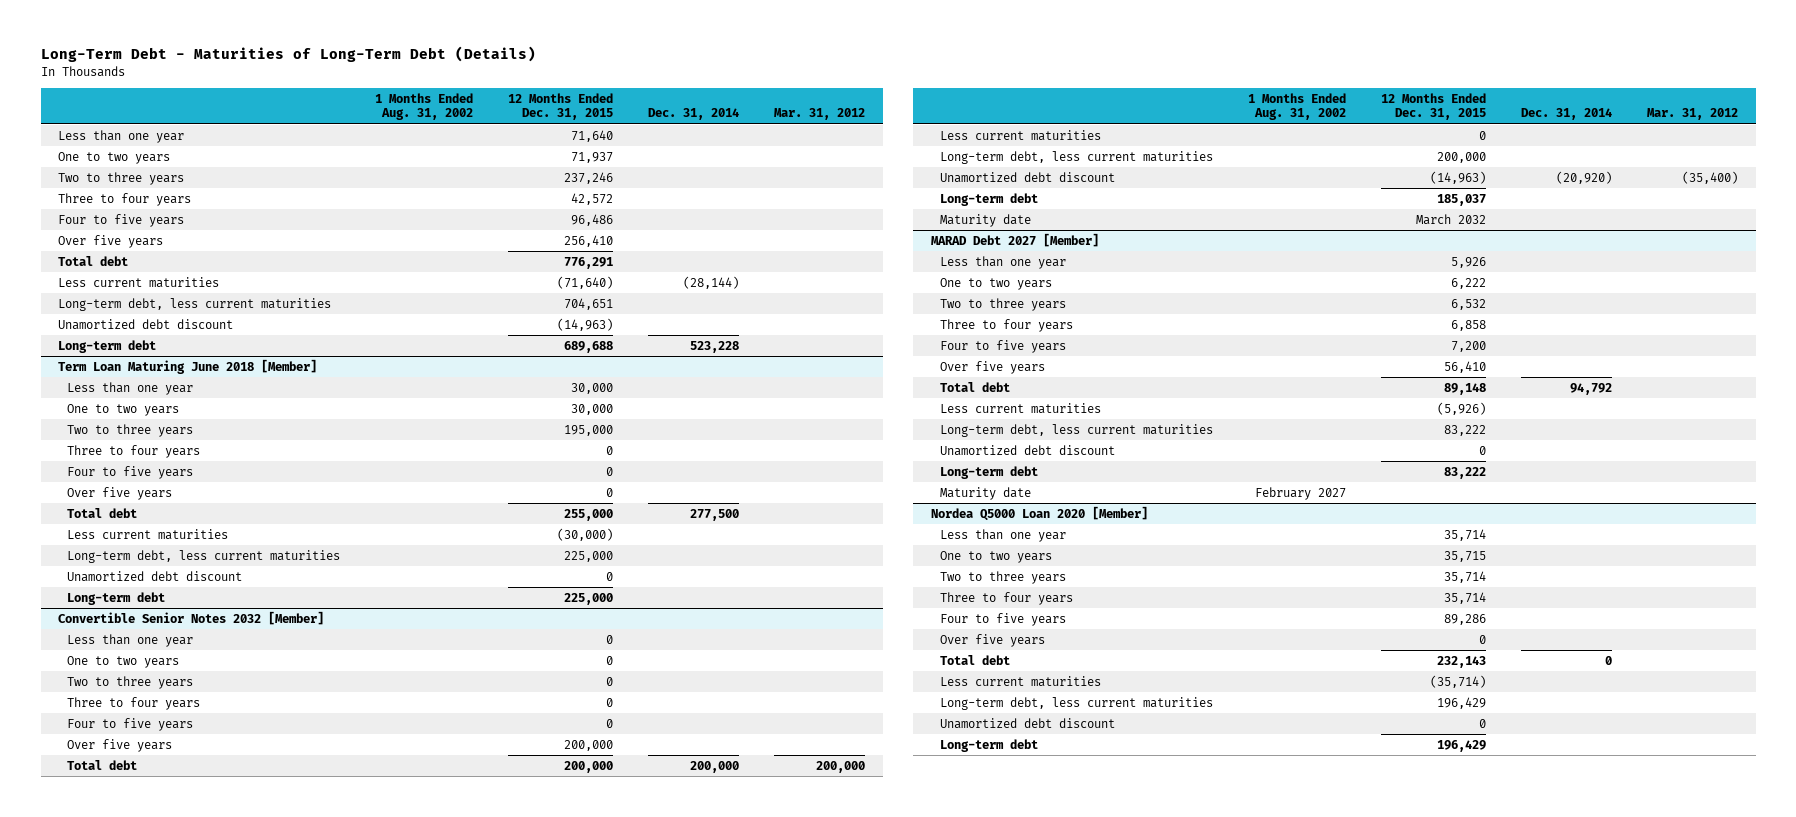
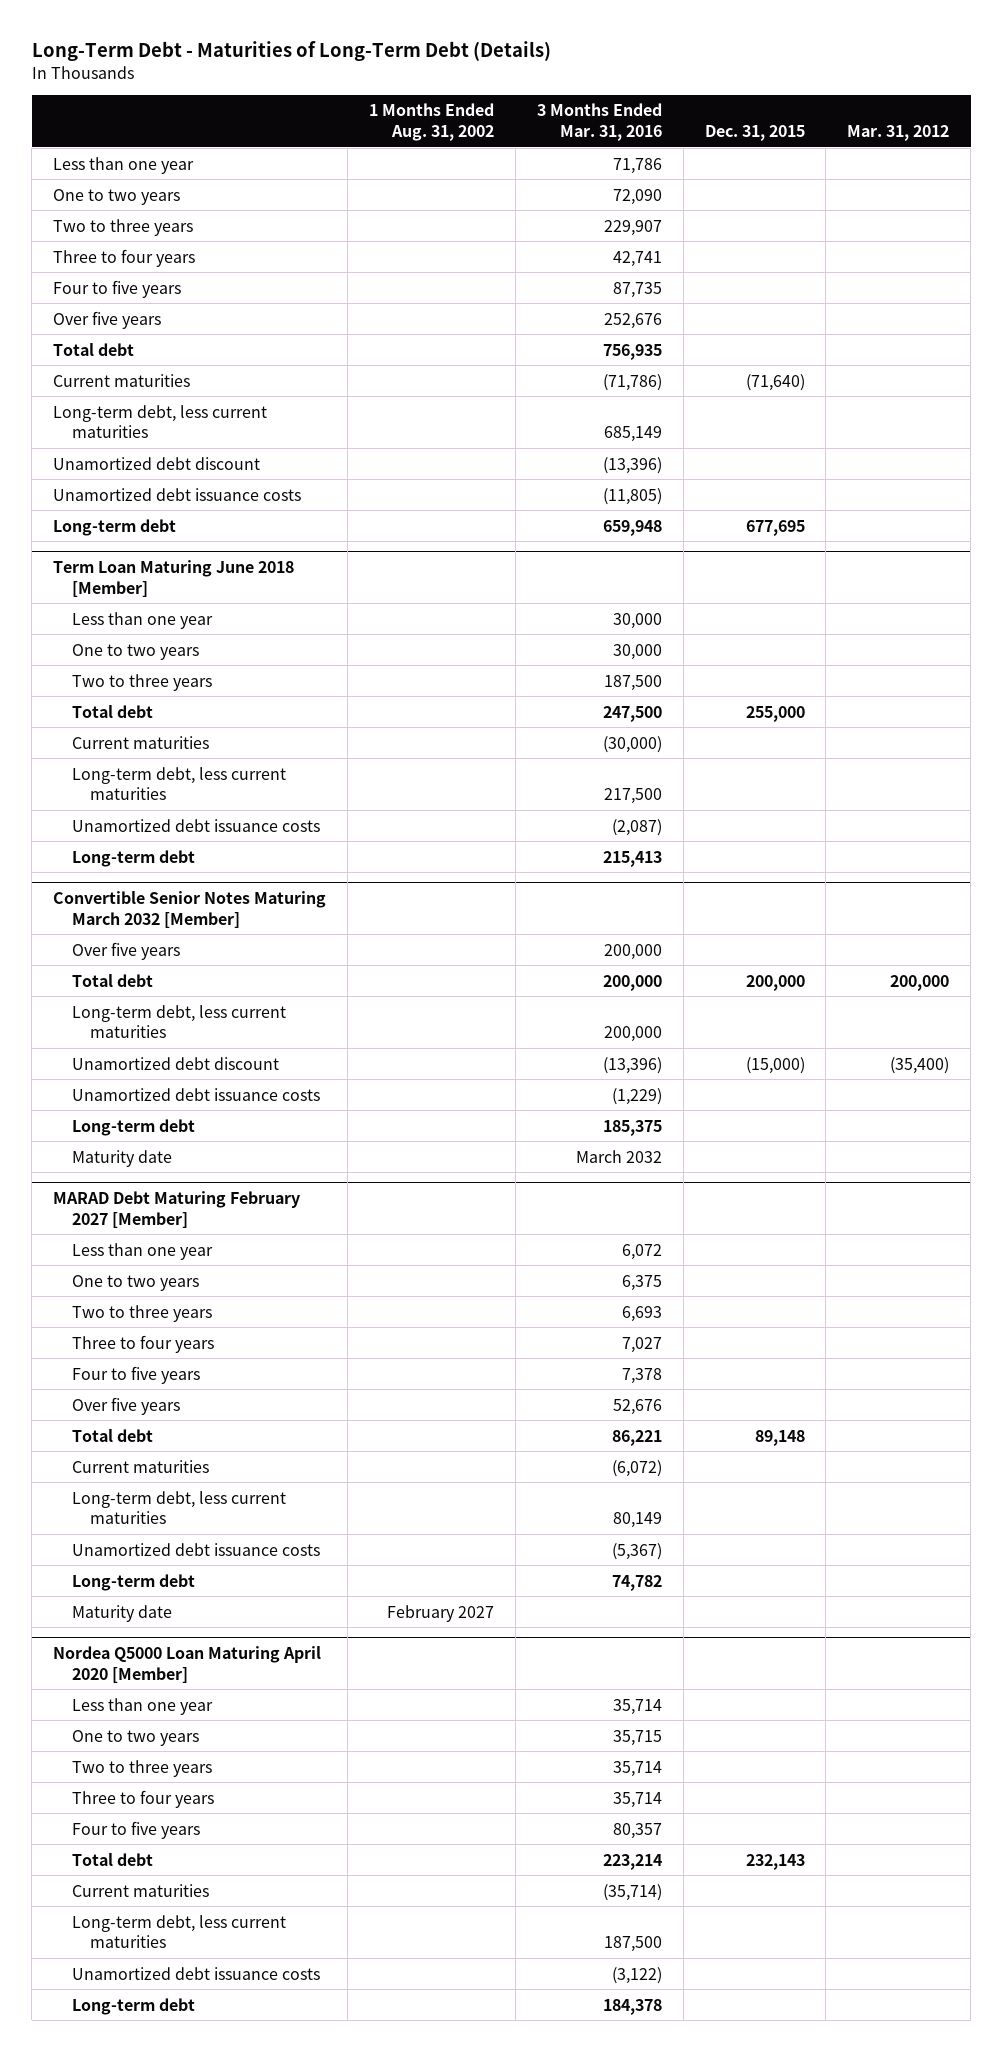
[508,92,614,121] 12 Months Ended Dec. 31, 2015 -> none
[648,108,740,121] Dec. 31, 2014 -> none
none -> [536,103,662,141] 3 Months Ended Mar. 31, 2016
none -> [704,124,805,141] Dec. 31, 2015
[58,276,220,288] Less current maturities -> [53,373,191,387] Current maturities
none -> [53,487,302,501] Unamortized debt issuance costs
[67,444,201,458] Three to four years -> none
[67,465,194,479] Four to five years -> none
[67,486,173,500] Over five years -> none
[67,528,229,540] Less current maturities -> [71,735,209,749] Current maturities
[67,570,243,582] Unamortized debt discount -> none
none -> [71,818,320,832] Unamortized debt issuance costs
[67,633,194,647] Less than one year -> none
[67,655,180,668] One to two years -> none
[67,675,194,689] Two to three years -> none
[67,696,201,710] Three to four years -> none
[67,717,194,731] Four to five years -> none
[58,610,325,625] Convertible Senior Notes 2032 [Member] -> [53,890,327,928] Convertible Senior Notes Maturing March 2032 [Member]
[939,129,1101,141] Less current maturities -> none
none -> [71,1087,320,1101] Unamortized debt issuance costs
[930,232,1099,247] MARAD Debt 2027 [Member] -> [53,1190,301,1228] MARAD Debt Maturing February 2027 [Member]
[939,402,1101,414] Less current maturities -> [71,1459,209,1473] Current maturities
[939,444,1115,456] Unamortized debt discount -> none
none -> [71,1542,320,1556] Unamortized debt issuance costs
[930,505,1148,521] Nordea Q5000 Loan 2020 [Member] -> [53,1645,322,1683] Nordea Q5000 Loan Maturing April 2020 [Member]
[939,633,1045,647] Over five years -> none
[939,675,1101,687] Less current maturities -> [71,1883,209,1897] Current maturities
[939,717,1115,729] Unamortized debt discount -> none
none -> [71,1966,320,1980] Unamortized debt issuance costs

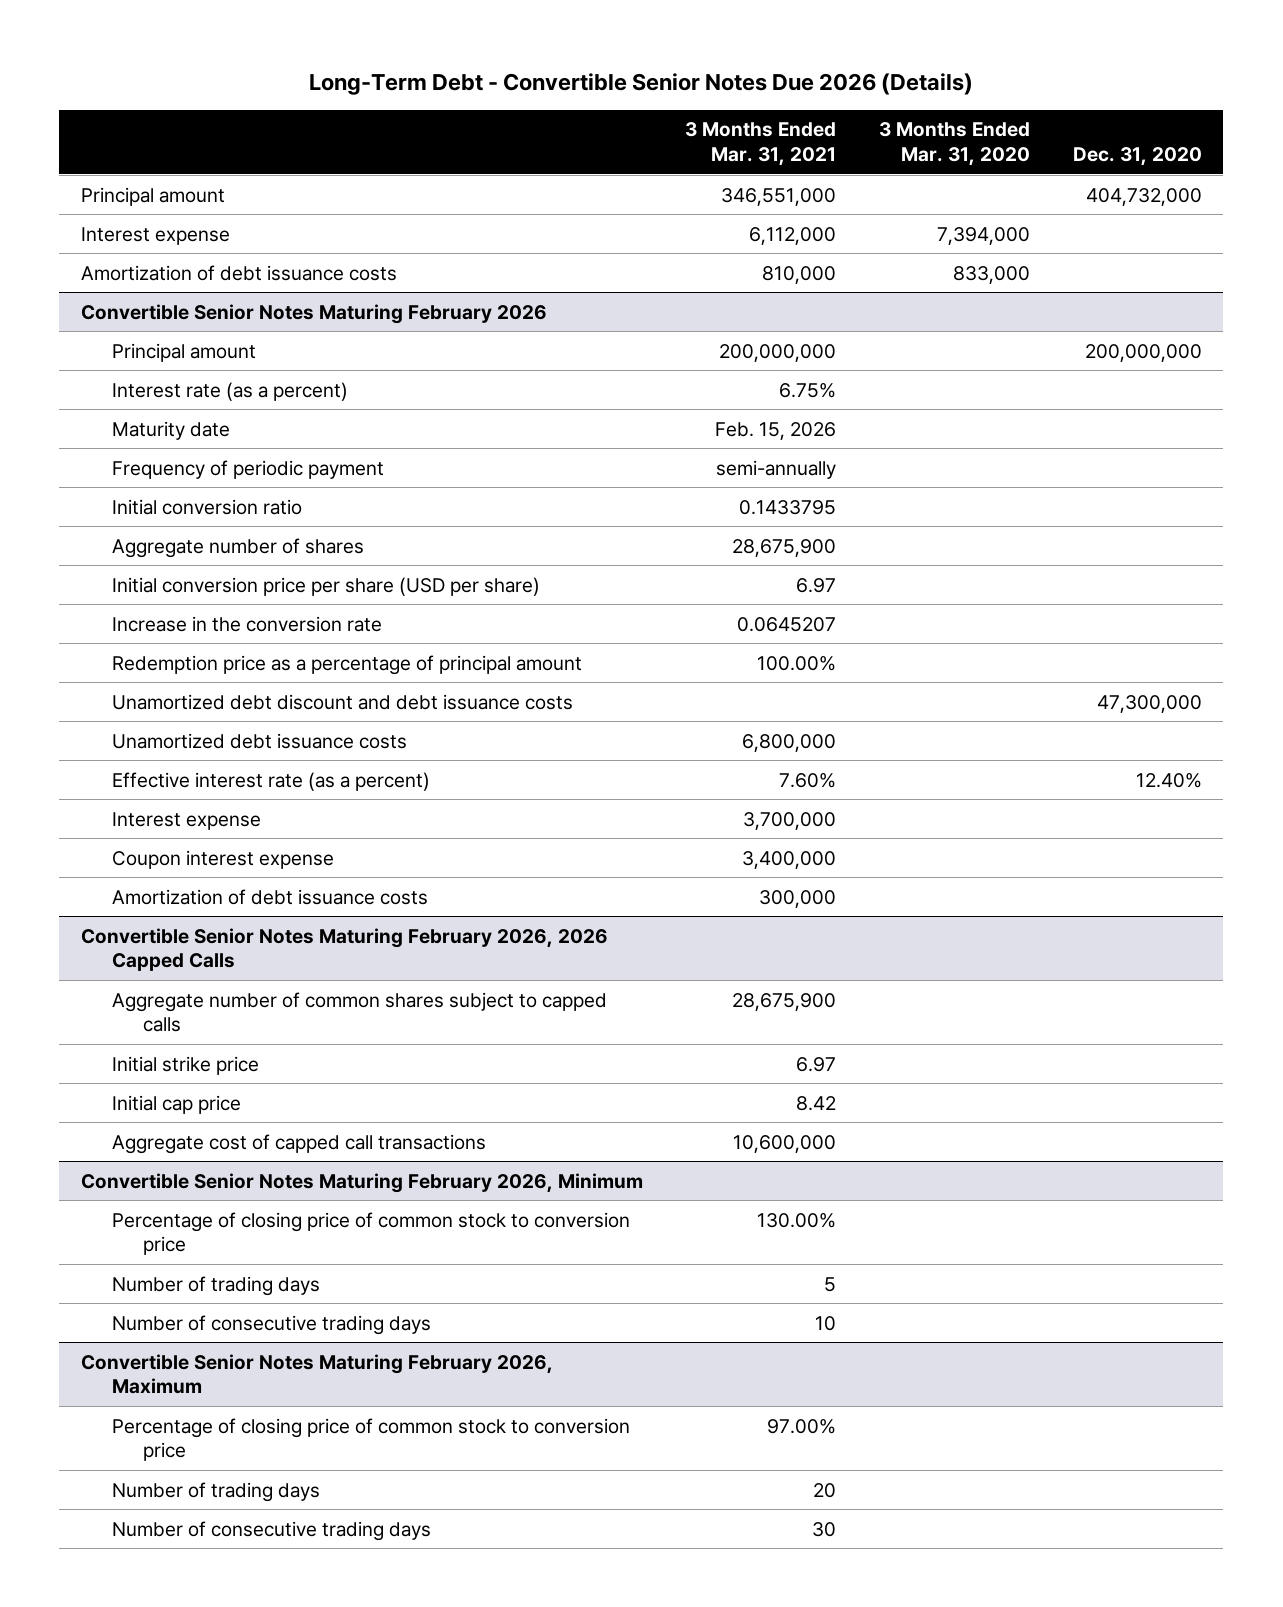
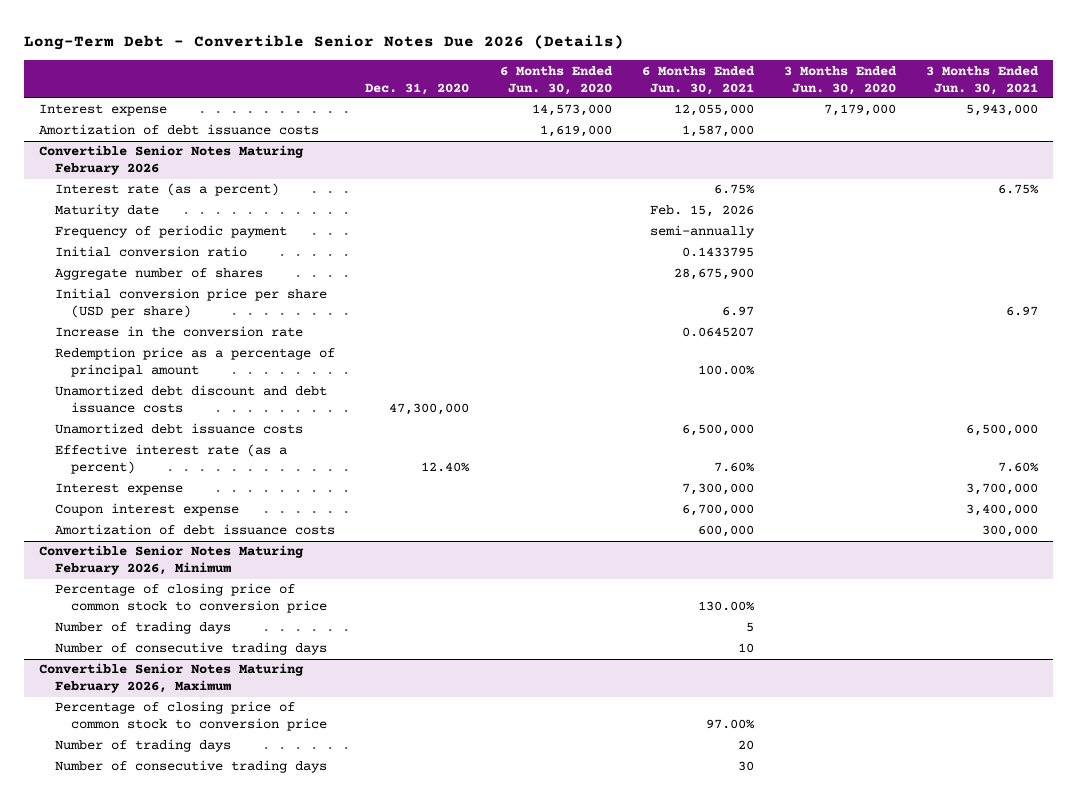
[685,122,837,167] 3 Months Ended Mar. 31, 2021 -> none
[879,122,1031,167] 3 Months Ended Mar. 31, 2020 -> none
none -> [499,65,613,95] 6 Months Ended Jun. 30, 2020
none -> [641,65,755,95] 6 Months Ended Jun. 30, 2021
none -> [783,65,897,95] 3 Months Ended Jun. 30, 2020
none -> [926,65,1040,95] 3 Months Ended Jun. 30, 2021
[80,186,225,206] Principal amount -> none
[111,342,256,362] Principal amount -> none
[80,927,608,972] Convertible Senior Notes Maturing February 2026, 2026 Capped Calls -> none
[111,991,607,1033] Aggregate number of common shares subject to capped calls -> none
[111,1055,259,1075] Initial strike price -> none
[111,1094,241,1114] Initial cap price -> none
[111,1133,486,1154] Aggregate cost of capped call transactions -> none

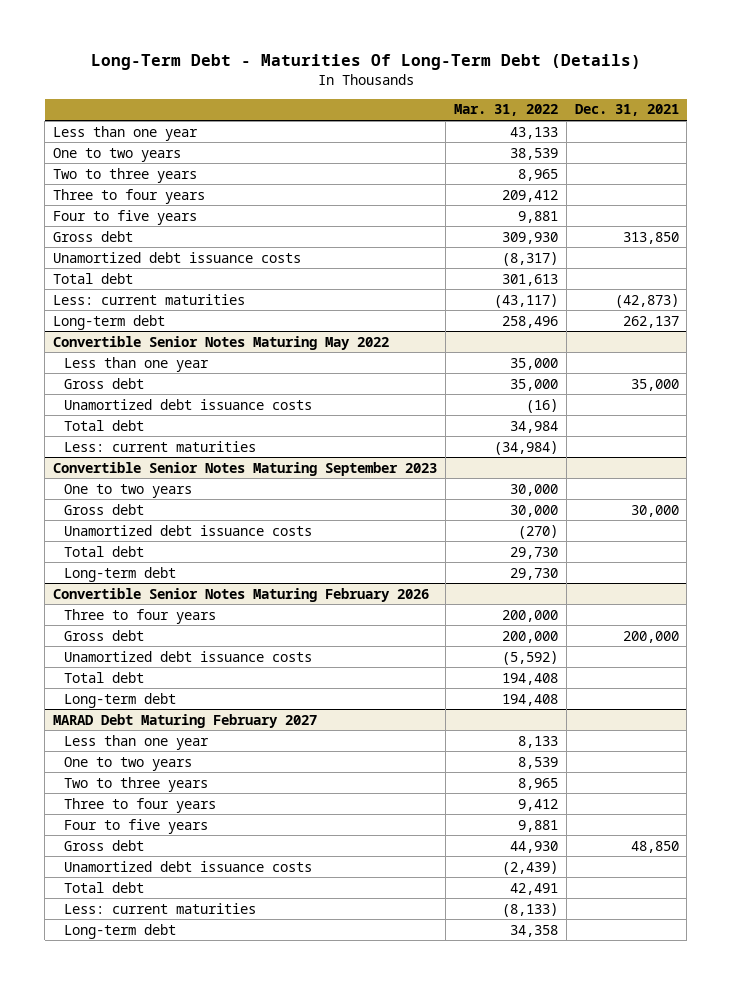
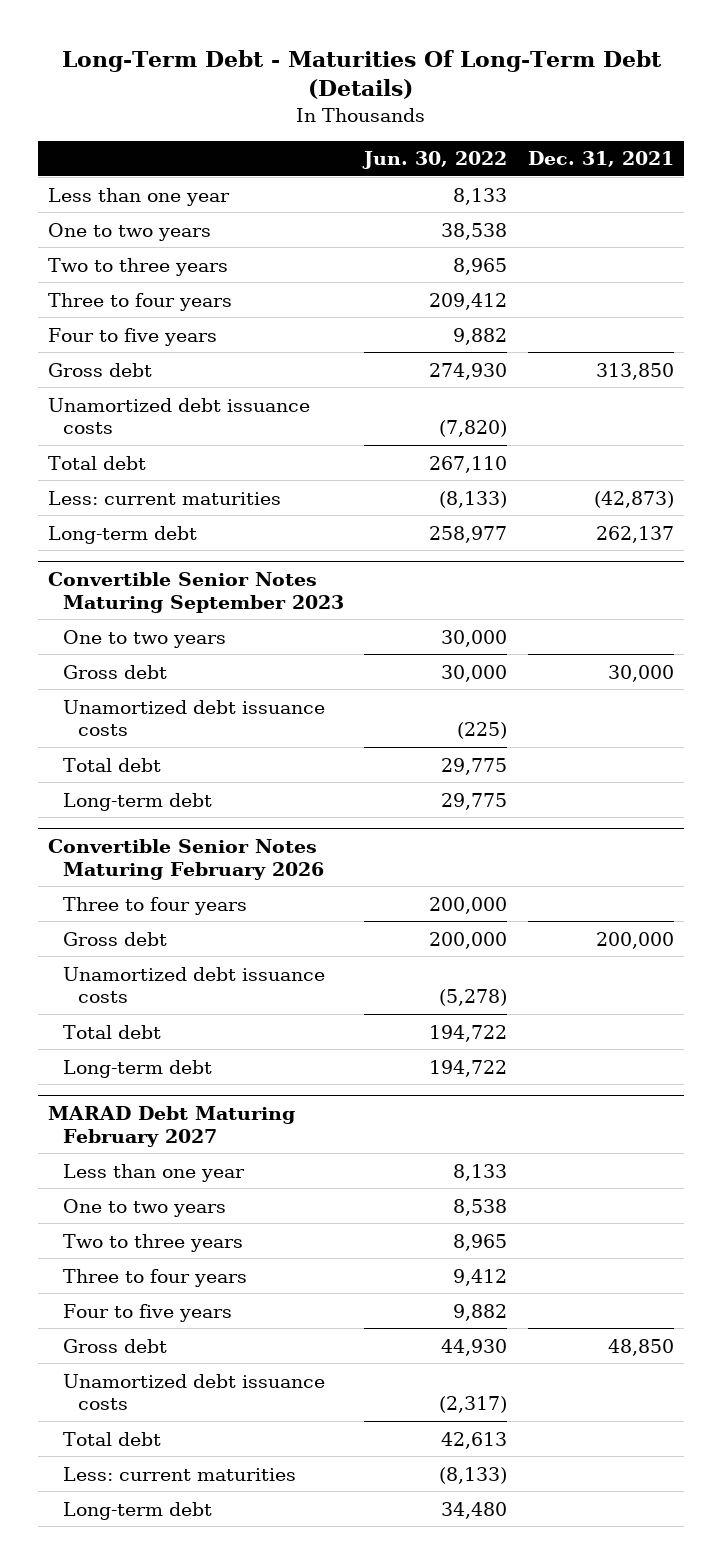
[453,104,558,117] Mar. 31, 2022 -> none
none -> [362,151,508,170] Jun. 30, 2022
[53,335,390,350] Convertible Senior Notes Maturing May 2022 -> none
[64,356,210,372] Less than one year -> none
[64,377,145,389] Gross debt -> none
[64,398,313,410] Unamortized debt issuance costs -> none
[64,419,145,431] Total debt -> none
[64,440,257,452] Less: current maturities -> none

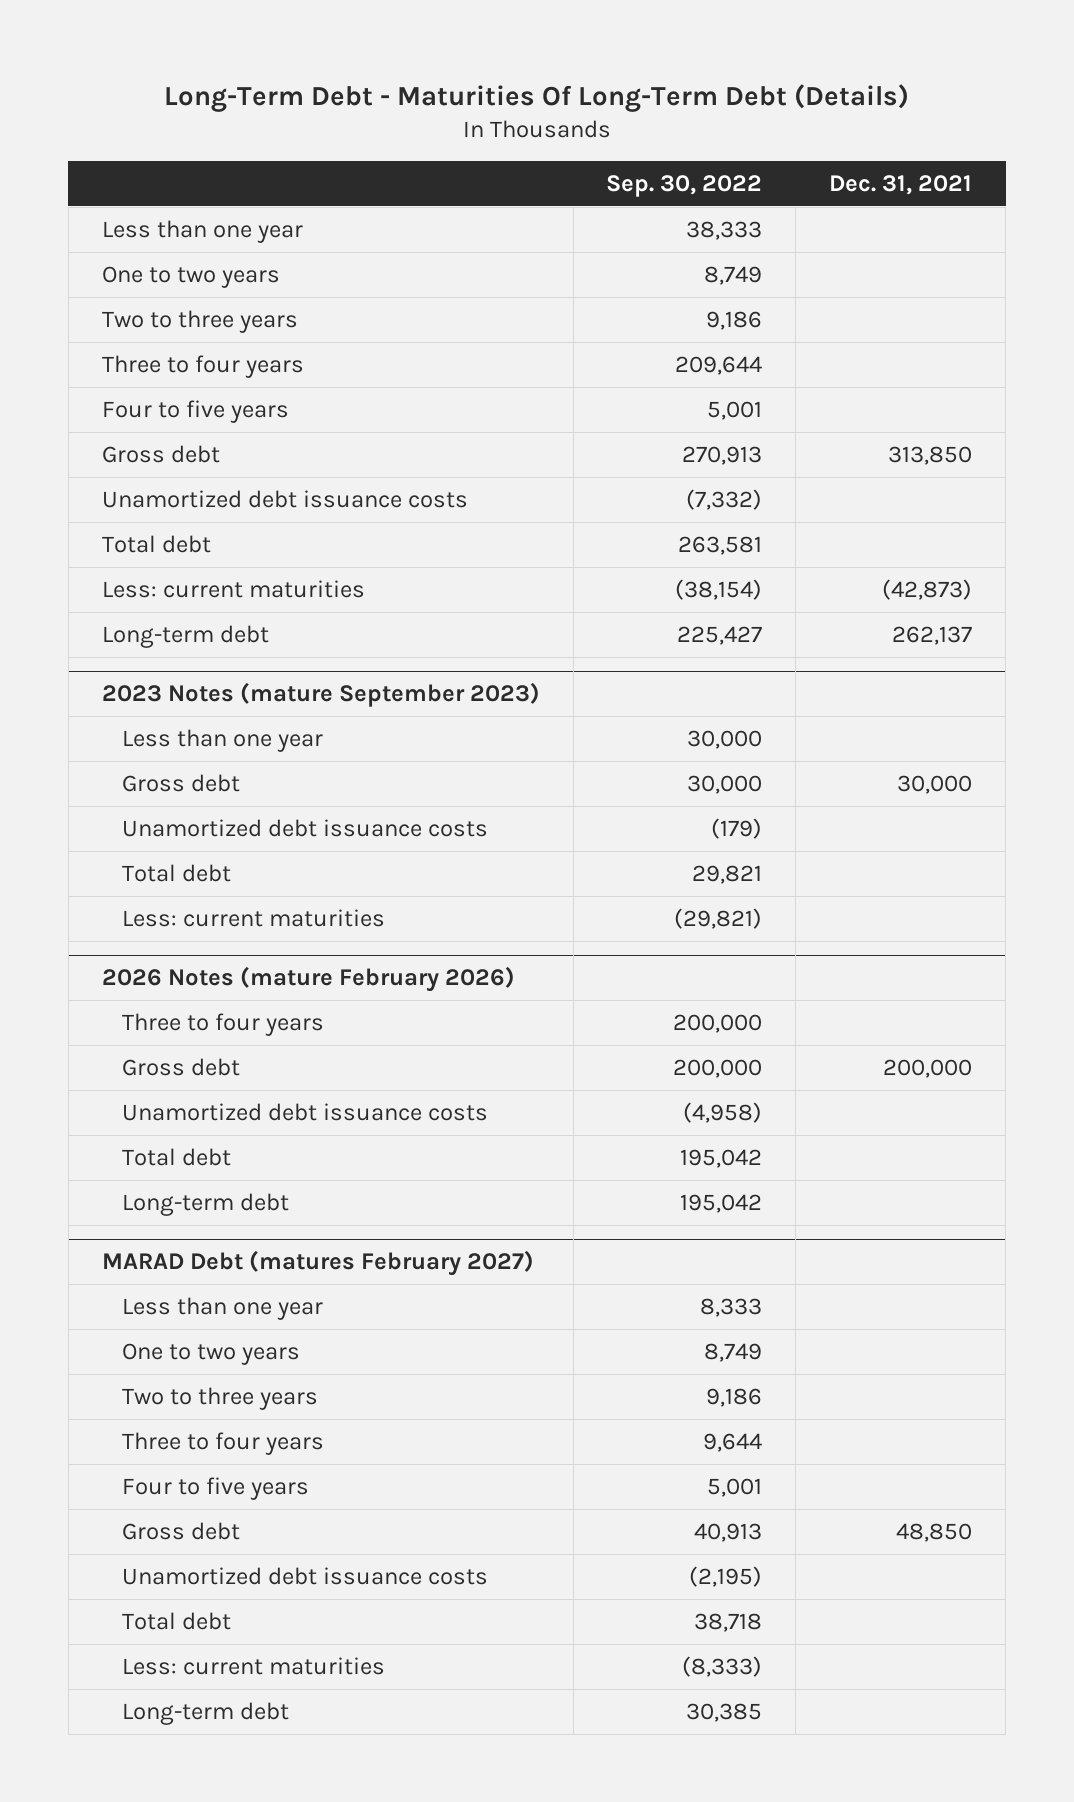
[362,151,508,170] Jun. 30, 2022 -> none
none -> [606,175,763,198] Sep. 30, 2022
[62,629,226,648] One to two years -> none
[47,571,344,613] Convertible Senior Notes Maturing September 2023 -> [101,682,540,708] 2023 Notes (mature September 2023)
none -> [121,728,323,752] Less than one year
[62,792,212,811] Long-term debt -> none
none -> [121,908,385,927] Less: current maturities
[47,838,324,880] Convertible Senior Notes Maturing February 2026 -> [101,966,515,993] 2026 Notes (mature February 2026)
[47,1105,295,1147] MARAD Debt Maturing February 2027 -> [101,1250,534,1277] MARAD Debt (matures February 2027)

